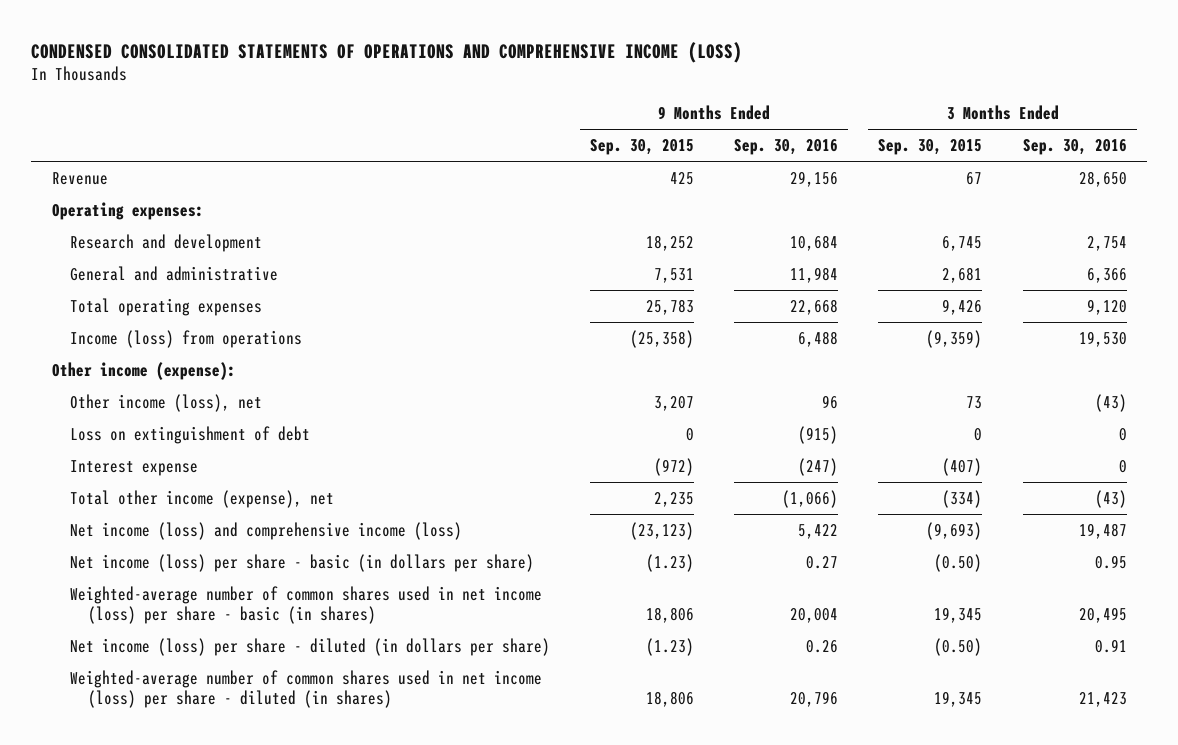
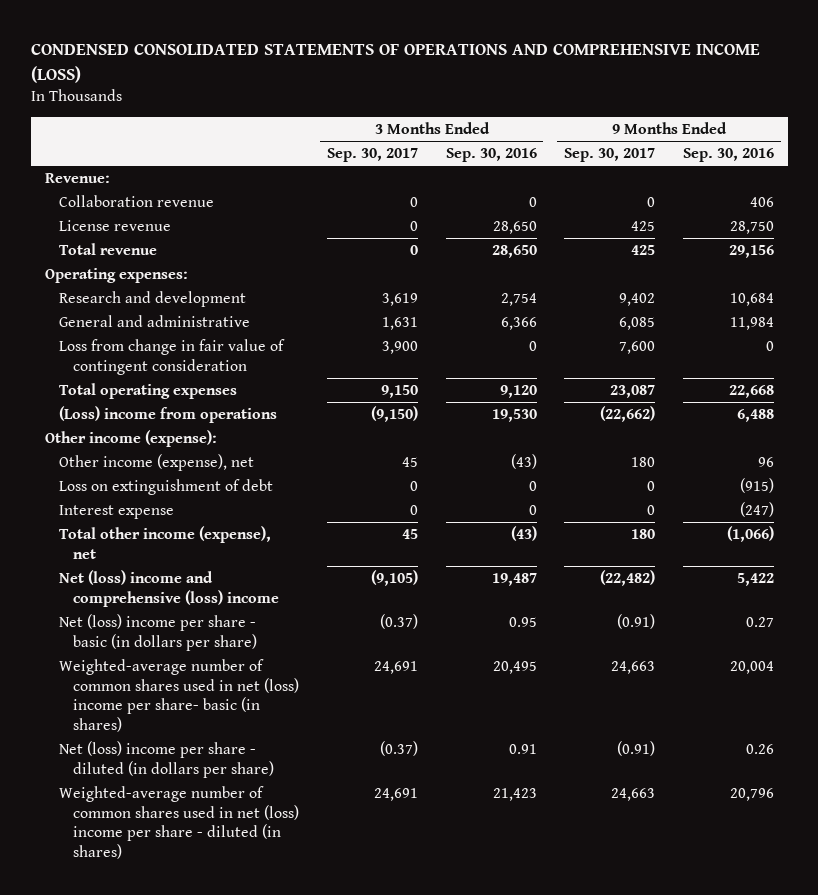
[589,139,694,156] Sep. 30, 2015 -> none
[878,139,983,156] Sep. 30, 2015 -> none
none -> [327,148,419,163] Sep. 30, 2017
none -> [564,148,656,163] Sep. 30, 2017
none -> [44,172,110,183] Revenue:
none -> [59,194,215,207] Collaboration revenue
none -> [59,219,172,231] License revenue
[51,171,108,185] Revenue -> [59,242,158,255] Total revenue
none -> [59,338,286,375] Loss from change in fair value of contingent consideration
[69,329,302,348] Income (loss) from operations -> [59,405,278,423] (Loss) income from operations
[69,393,262,412] Other income (loss), net -> [59,453,255,471] Other income (expense), net
[69,521,462,540] Net income (loss) and comprehensive income (loss) -> [59,569,280,607] Net (loss) income and comprehensive (loss) income
[69,553,534,572] Net income (loss) per share - basic (in dollars per share) -> [59,613,258,651] Net (loss) income per share - basic (in dollars per share)
[69,585,542,624] Weighted-average number of common shares used in net income (loss) per share - basic (in shares) -> [59,658,300,732] Weighted-average number of common shares used in net (loss) income per share- basic (in shares)
[69,637,550,656] Net income (loss) per share - diluted (in dollars per share) -> [59,740,275,778] Net (loss) income per share - diluted (in dollars per share)
[69,669,542,708] Weighted-average number of common shares used in net income (loss) per share - diluted (in shares) -> [59,785,300,859] Weighted-average number of common shares used in net (loss) income per share - diluted (in shares)

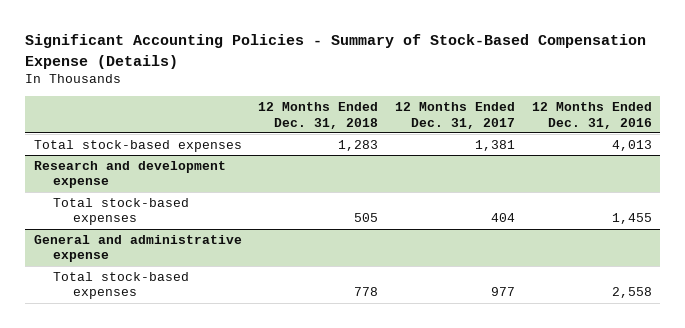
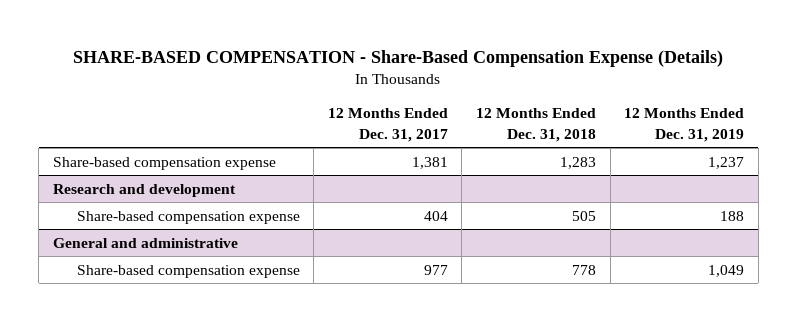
[25,34,647,69] Significant Accounting Policies - Summary of Stock-Based Compensation Expense (Details) -> [73,49,724,67] SHARE-BASED COMPENSATION - Share-Based Compensation Expense (Details)
[531,101,652,129] 12 Months Ended Dec. 31, 2016 -> none
none -> [624,108,745,142] 12 Months Ended Dec. 31, 2019
[33,139,242,152] Total stock-based expenses -> [52,156,276,170] Share-based compensation expense
[33,160,226,189] Research and development expense -> [52,183,236,197] Research and development
[53,197,190,226] Total stock-based expenses -> [76,210,300,224] Share-based compensation expense
[33,234,242,263] General and administrative expense -> [52,237,238,248] General and administrative
[53,271,190,300] Total stock-based expenses -> [76,264,300,278] Share-based compensation expense

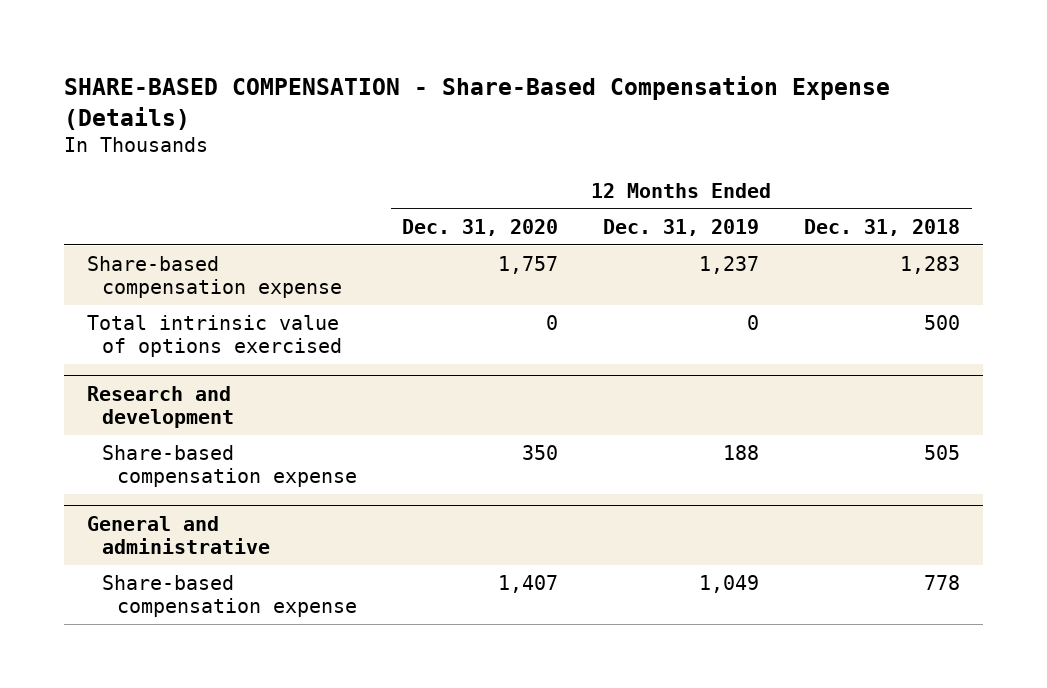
[327,108,448,142] 12 Months Ended Dec. 31, 2017 -> none
none -> [402,218,559,236] Dec. 31, 2020
none -> [86,315,342,358] Total intrinsic value of options exercised

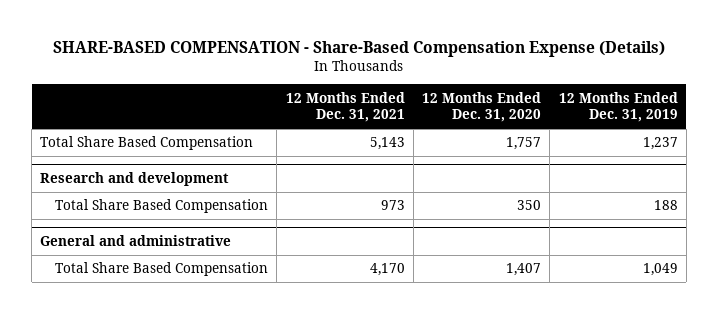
[804,218,961,236] Dec. 31, 2018 -> none
none -> [285,91,405,123] 12 Months Ended Dec. 31, 2021
[86,315,342,358] Total intrinsic value of options exercised -> none
[86,256,342,299] Share-based compensation expense -> [40,136,254,151] Total Share Based Compensation
[101,445,358,488] Share-based compensation expense -> [55,199,269,214] Total Share Based Compensation
[101,575,358,618] Share-based compensation expense -> [55,262,269,277] Total Share Based Compensation

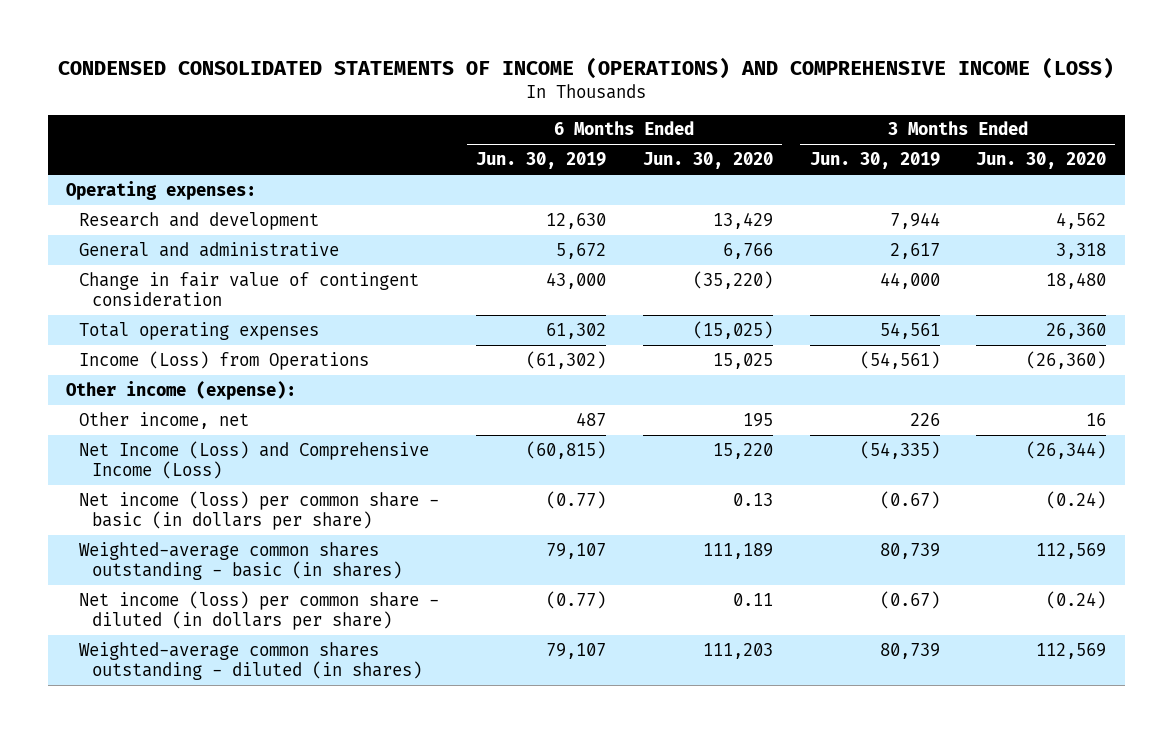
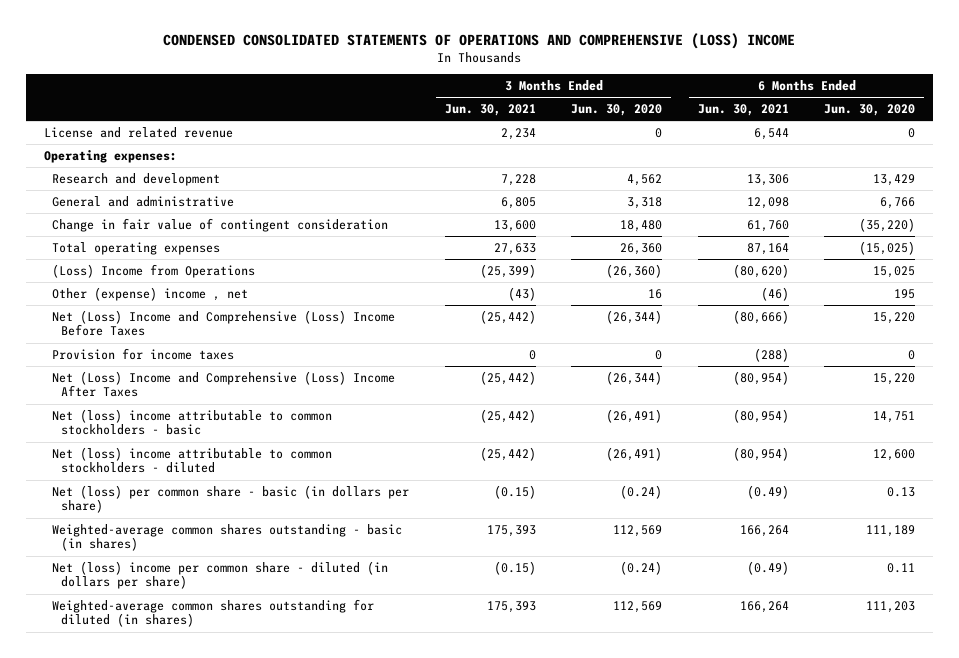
[58,56,1115,79] CONDENSED CONSOLIDATED STATEMENTS OF INCOME (OPERATIONS) AND COMPREHENSIVE INCOME (LOSS) -> [163,33,796,50] CONDENSED CONSOLIDATED STATEMENTS OF OPERATIONS AND COMPREHENSIVE (LOSS) INCOME
[476,152,607,170] Jun. 30, 2019 -> none
[809,152,940,170] Jun. 30, 2019 -> none
none -> [444,104,536,117] Jun. 30, 2021
none -> [697,104,789,117] Jun. 30, 2021
none -> [43,126,233,138] License and related revenue
[66,380,297,400] Other income (expense): -> none
[79,350,370,370] Income (Loss) from Operations -> [52,263,256,278] (Loss) Income from Operations
[79,411,250,429] Other income, net -> [52,286,249,301] Other (expense) income , net
none -> [52,309,396,337] Net (Loss) Income and Comprehensive (Loss) Income Before Taxes
none -> [52,347,235,360] Provision for income taxes
[79,440,430,479] Net Income (Loss) and Comprehensive Income (Loss) -> [52,370,396,398] Net (Loss) Income and Comprehensive (Loss) Income After Taxes
none -> [52,408,333,436] Net (loss) income attributable to common stockholders - basic
none -> [52,446,333,474] Net (loss) income attributable to common stockholders - diluted
[79,490,440,530] Net income (loss) per common share - basic (in dollars per share) -> [52,484,410,514] Net (loss) per common share - basic (in dollars per share)
[79,590,440,630] Net income (loss) per common share - diluted (in dollars per share) -> [52,560,389,590] Net (loss) income per common share - diluted (in dollars per share)
[79,641,423,680] Weighted-average common shares outstanding - diluted (in shares) -> [52,598,375,628] Weighted-average common shares outstanding for diluted (in shares)

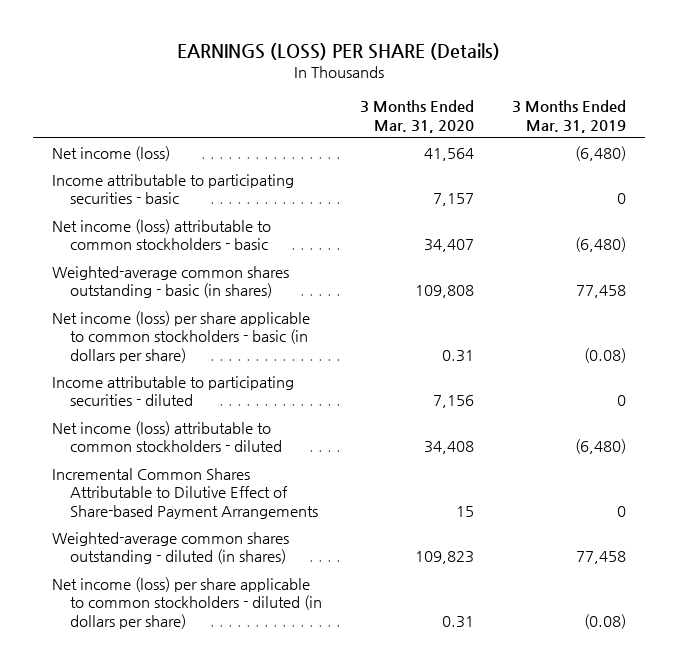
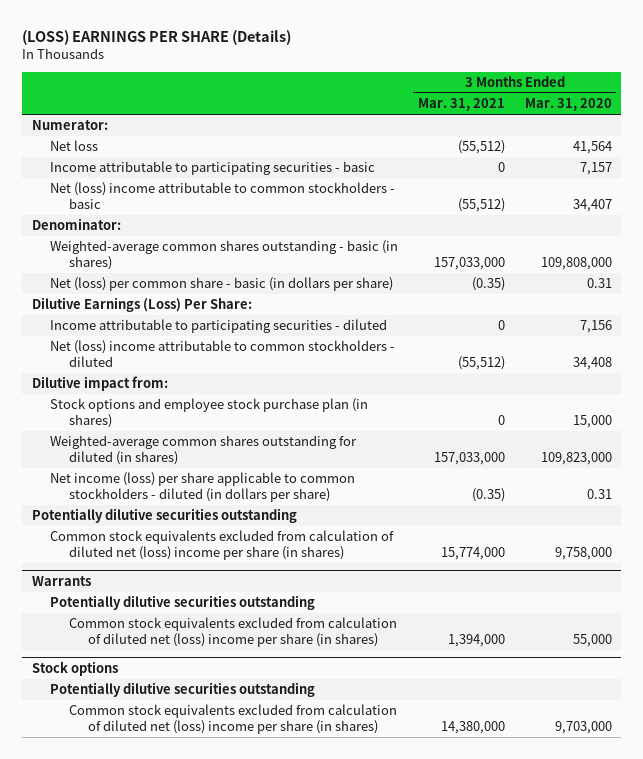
[177,42,501,60] EARNINGS (LOSS) PER SHARE (Details) -> [21,29,291,45] (LOSS) EARNINGS PER SHARE (Details)
[511,100,626,133] 3 Months Ended Mar. 31, 2019 -> none
none -> [417,98,505,112] Mar. 31, 2021
none -> [31,120,108,131] Numerator:
[52,145,171,161] Net income (loss) -> [50,140,99,152] Net loss
[52,218,272,251] Net income (loss) attributable to common stockholders - basic -> [50,182,396,210] Net (loss) income attributable to common stockholders - basic
none -> [31,218,121,231] Denominator:
[414,285,474,299] 109,808 -> [540,257,612,271] 109,808,000
[52,310,311,363] Net income (loss) per share applicable to common stockholders - basic (in dollars per share) -> [50,277,394,292] Net (loss) per common share - basic (in dollars per share)
none -> [31,297,252,313] Dilutive Earnings (Loss) Per Share:
[52,467,318,519] Incremental Common Shares Attributable to Dilutive Effect of Share-based Payment Arrangements -> none
[52,420,282,453] Net income (loss) attributable to common stockholders - diluted -> [50,340,396,368] Net (loss) income attributable to common stockholders - diluted
none -> [31,376,168,392] Dilutive impact from:
none -> [50,398,369,429] Stock options and employee stock purchase plan (in shares)
[52,531,290,565] Weighted-average common shares outstanding - diluted (in shares) -> [50,435,358,466] Weighted-average common shares outstanding for diluted (in shares)
[414,551,474,565] 109,823 -> [540,452,612,466] 109,823,000
none -> [31,508,297,524] Potentially dilutive securities outstanding
none -> [50,530,395,561] Common stock equivalents excluded from calculation of diluted net (loss) income per share (in shares)
none -> [31,576,91,587] Warrants
none -> [50,595,316,611] Potentially dilutive securities outstanding
none -> [69,617,398,648] Common stock equivalents excluded from calculation of diluted net (loss) income per share (in shares)
none -> [31,661,118,677] Stock options
none -> [50,682,316,698] Potentially dilutive securities outstanding
none -> [69,704,398,735] Common stock equivalents excluded from calculation of diluted net (loss) income per share (in shares)

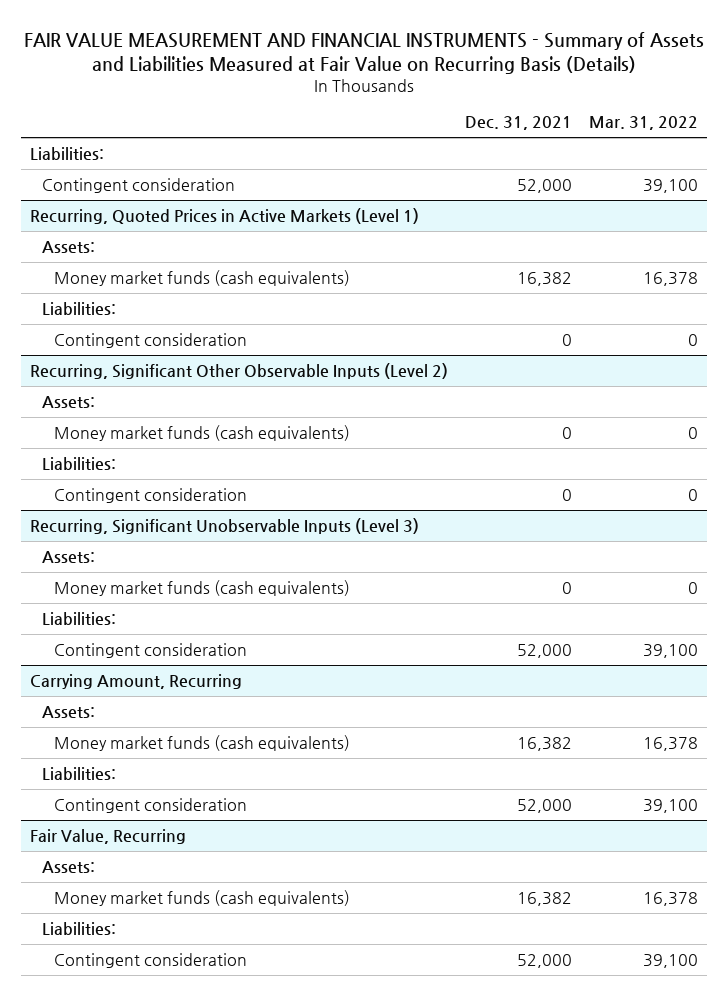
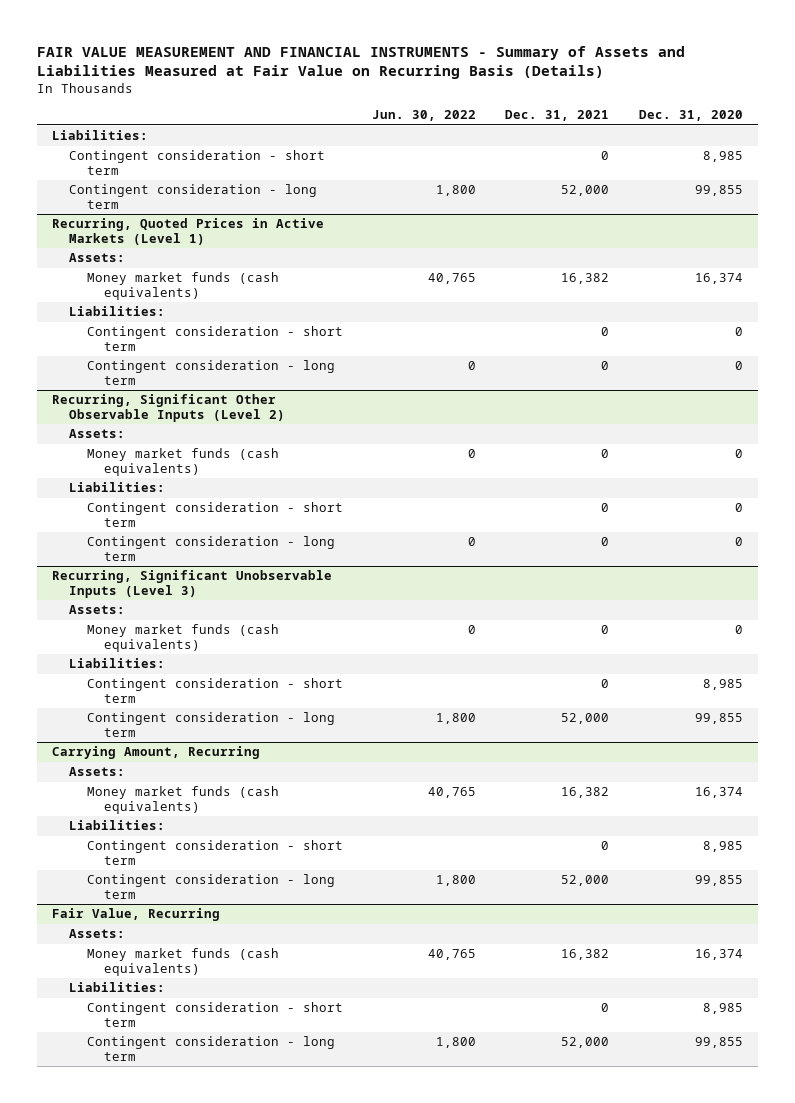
[589,116,699,131] Mar. 31, 2022 -> none
none -> [372,110,477,122] Jun. 30, 2022
none -> [638,110,743,122] Dec. 31, 2020
none -> [69,150,326,175] Contingent consideration - short term
[41,177,235,193] Contingent consideration -> [69,184,318,209] Contingent consideration - long term
none -> [86,326,343,351] Contingent consideration - short term
[53,332,247,348] Contingent consideration -> [86,360,335,385] Contingent consideration - long term
none -> [86,502,343,527] Contingent consideration - short term
[53,487,247,503] Contingent consideration -> [86,536,335,561] Contingent consideration - long term
none -> [86,678,343,703] Contingent consideration - short term
[53,642,247,658] Contingent consideration -> [86,712,335,737] Contingent consideration - long term
none -> [86,840,343,865] Contingent consideration - short term
[53,797,247,813] Contingent consideration -> [86,874,335,899] Contingent consideration - long term
none -> [86,1002,343,1027] Contingent consideration - short term
[53,952,247,968] Contingent consideration -> [86,1036,335,1061] Contingent consideration - long term

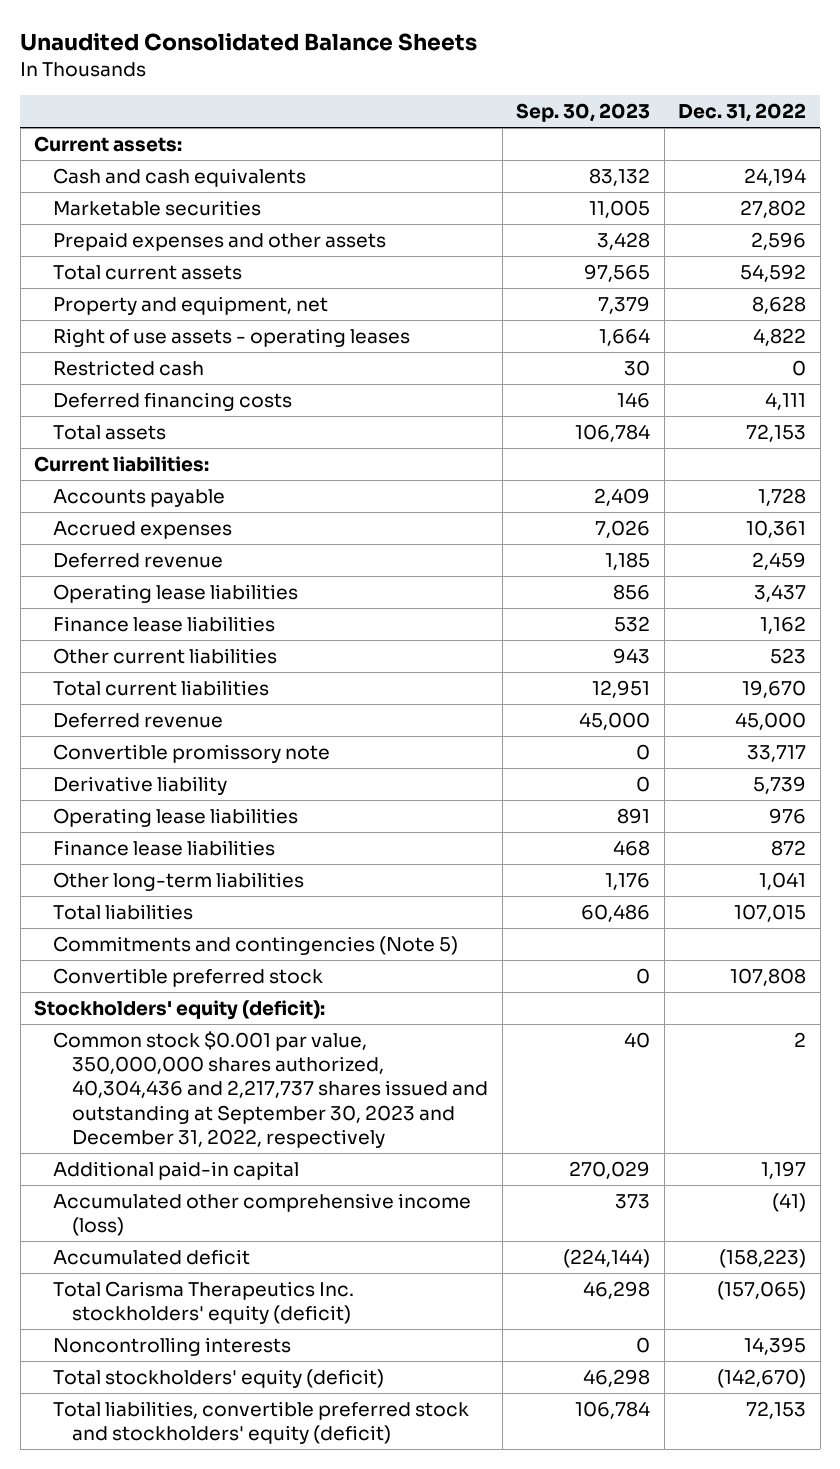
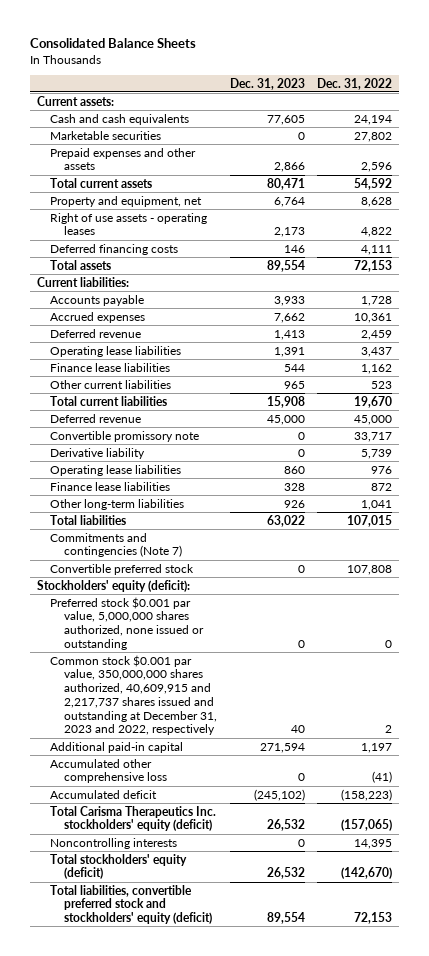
[20,33,478,52] Unaudited Consolidated Balance Sheets -> [30,38,197,49] Consolidated Balance Sheets
[516,103,651,123] Sep. 30, 2023 -> none
none -> [229,77,305,90] Dec. 31, 2023
[53,360,205,377] Restricted cash -> none
[53,936,459,956] Commitments and contingencies (Note 5) -> [50,532,182,558] Commitments and contingencies (Note 7)
none -> [50,596,204,650] Preferred stock $0.001 par value, 5,000,000 shares authorized, none issued or outstanding
[53,1031,489,1148] Common stock $0.001 par value, 350,000,000 shares authorized, 40,304,436 and 2,217,737 shares issued and outstanding at September 30, 2023 and December 31, 2022, respectively -> [50,654,217,736] Common stock $0.001 par value, 350,000,000 shares authorized, 40,609,915 and 2,217,737 shares issued and outstanding at December 31, 2023 and 2022, respectively
[53,1193,472,1237] Accumulated other comprehensive income (loss) -> [50,758,167,784] Accumulated other comprehensive loss

